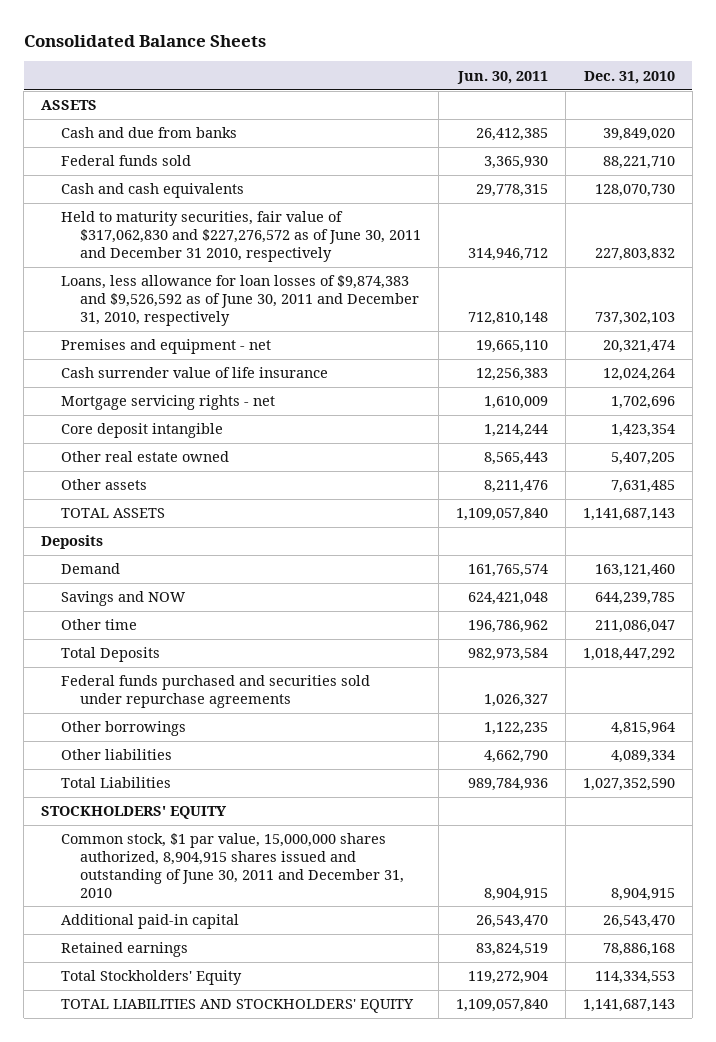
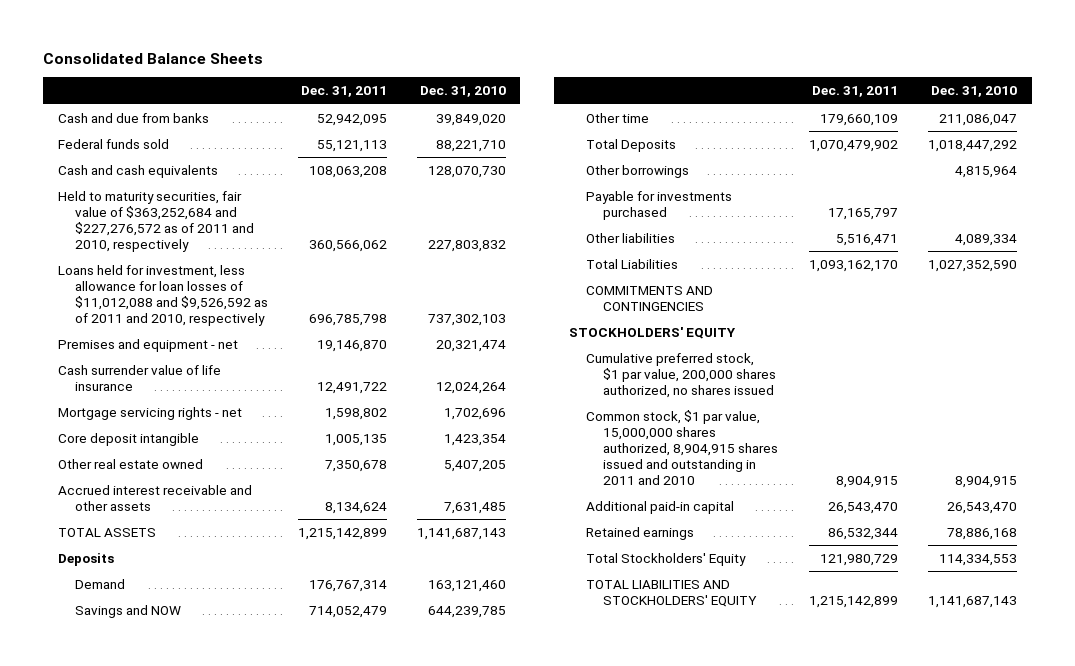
[457,70,549,84] Jun. 30, 2011 -> none
none -> [300,86,387,98] Dec. 31, 2011
[41,100,98,111] ASSETS -> none
[60,211,422,262] Held to maturity securities, fair value of $317,062,830 and $227,276,572 as of June 30, 2011 and December 31 2010, respectively -> [57,190,254,252] Held to maturity securities, fair value of $363,252,684 and $227,276,572 as of 2011 and 2010, respectively
[60,275,420,326] Loans, less allowance for loan losses of $9,874,383 and $9,526,592 as of June 30, 2011 and December 31, 2010, respectively -> [57,264,268,326] Loans held for investment, less allowance for loan losses of $11,012,088 and $9,526,592 as of 2011 and 2010, respectively
[60,479,147,491] Other assets -> [57,484,252,511] Accrued interest receivable and other assets
[60,675,370,709] Federal funds purchased and securities sold under repurchase agreements -> none
none -> [586,190,733,220] Payable for investments purchased
none -> [586,285,714,311] COMMITMENTS AND CONTINGENCIES
none -> [586,352,777,398] Cumulative preferred stock, $1 par value, 200,000 shares authorized, no shares issued
[60,833,405,898] Common stock, $1 par value, 15,000,000 shares authorized, 8,904,915 shares issued and outstanding of June 30, 2011 and December 31, 2010 -> [586,409,779,485] Common stock, $1 par value, 15,000,000 shares authorized, 8,904,915 shares issued and outstanding in 2011 and 2010

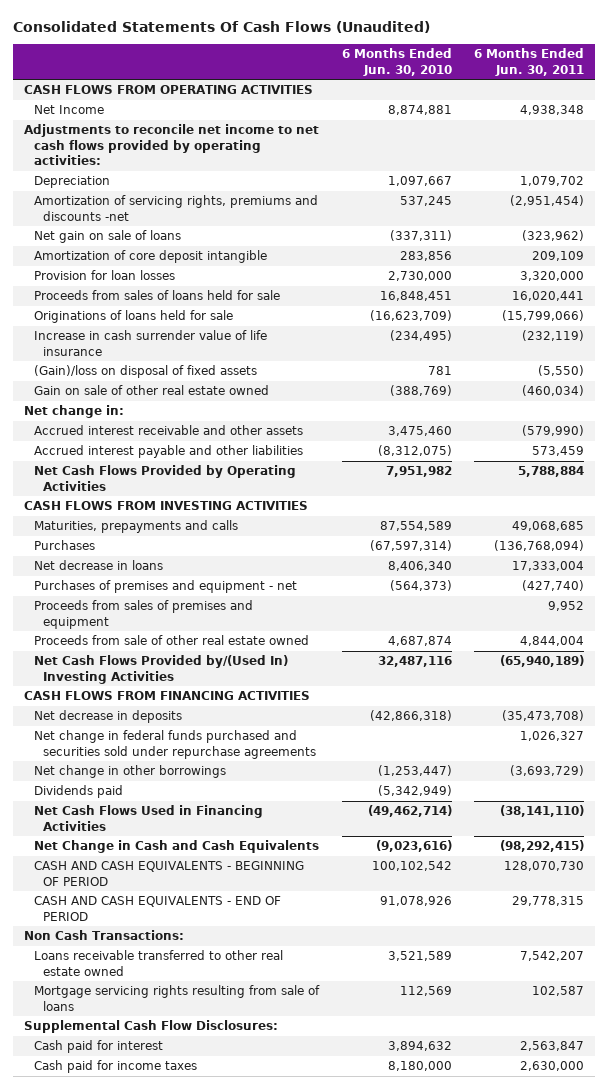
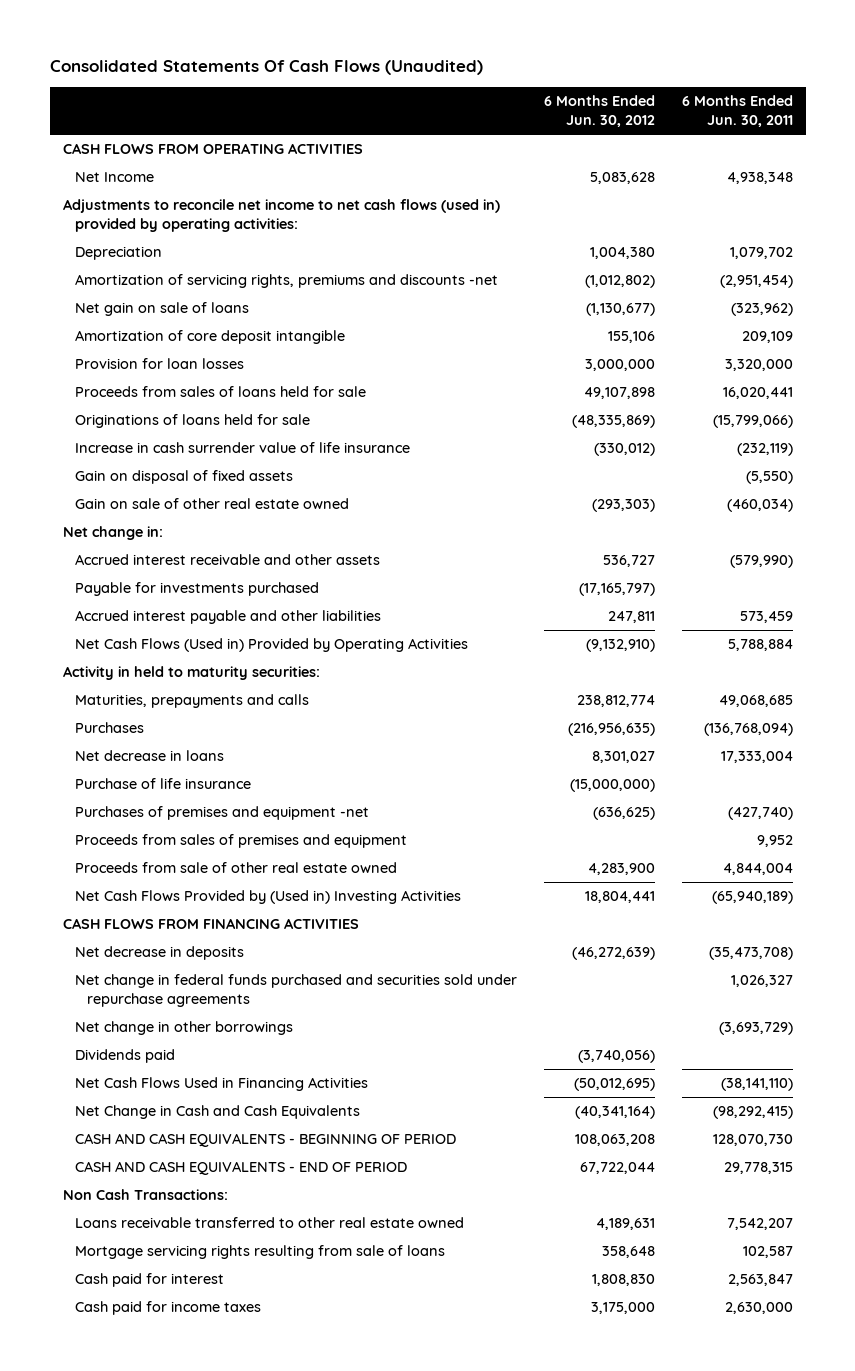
[341,48,452,76] 6 Months Ended Jun. 30, 2010 -> none
none -> [543,95,655,128] 6 Months Ended Jun. 30, 2012
[24,124,320,166] Adjustments to reconcile net income to net cash flows provided by operating activities: -> [62,199,500,233] Adjustments to reconcile net income to net cash flows (used in) provided by operating activities:
[33,365,257,379] (Gain)/loss on disposal of fixed assets -> [74,470,293,485] Gain on disposal of fixed assets
none -> [74,582,319,597] Payable for investments purchased
[24,501,309,511] CASH FLOWS FROM INVESTING ACTIVITIES -> none
[33,465,296,491] Net Cash Flows Provided by Operating Activities -> [74,638,468,653] Net Cash Flows (Used in) Provided by Operating Activities
none -> [62,666,320,681] Activity in held to maturity securities:
none -> [74,778,251,790] Purchase of life insurance
[33,580,297,594] Purchases of premises and equipment - net -> [74,806,369,821] Purchases of premises and equipment -net
[33,655,288,684] Net Cash Flows Provided by/(Used In) Investing Activities -> [74,890,461,905] Net Cash Flows Provided by (Used in) Investing Activities
[24,1020,279,1034] Supplemental Cash Flow Disclosures: -> none

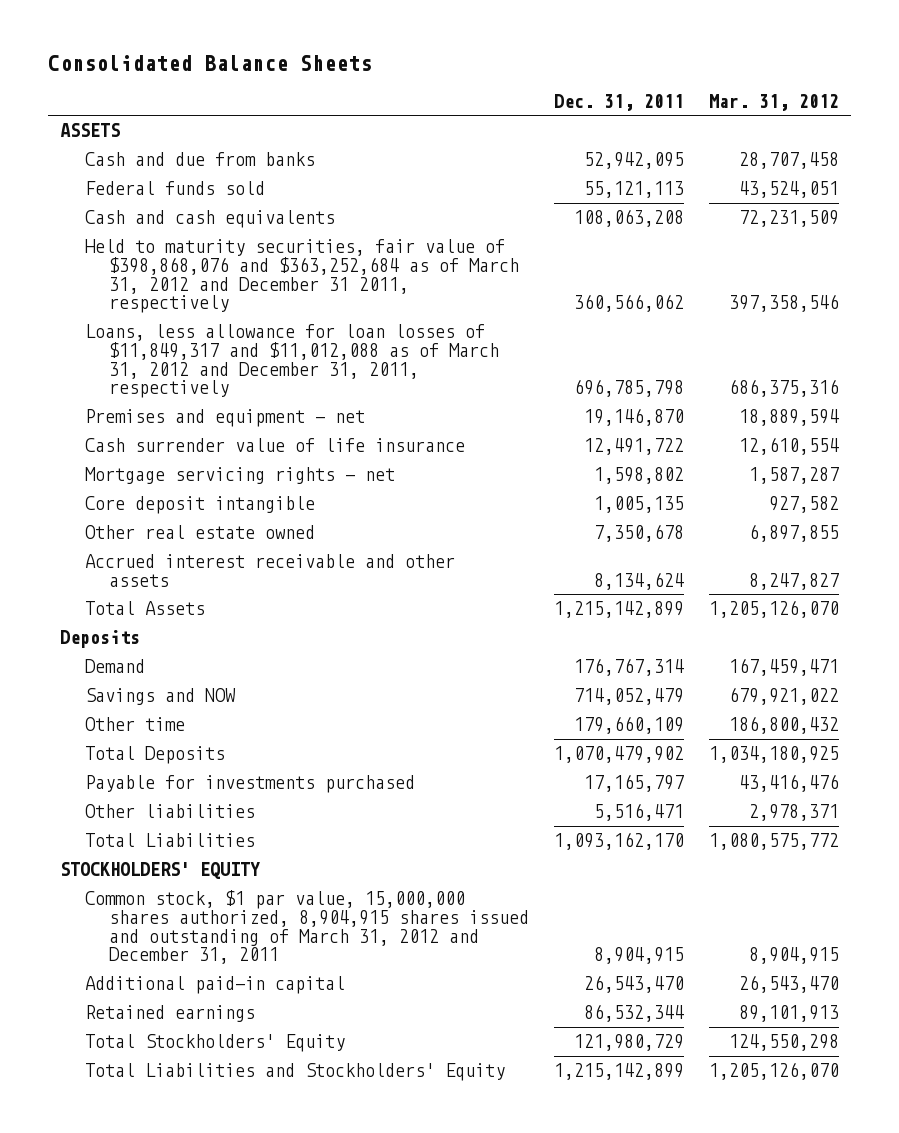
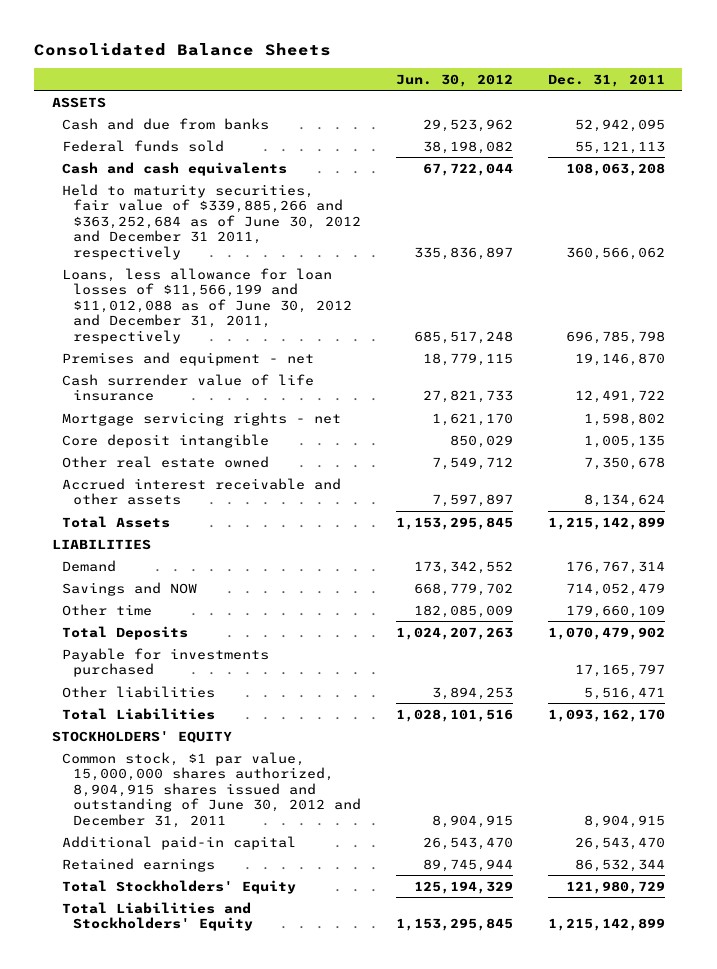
[708,93,839,111] Mar. 31, 2012 -> none
none -> [395,73,513,87] Jun. 30, 2012
[84,239,519,314] Held to maturity securities, fair value of $398,868,076 and $363,252,684 as of March 31, 2012 and December 31 2011, respectively -> [62,183,361,260] Held to maturity securities, fair value of $339,885,266 and $363,252,684 as of June 30, 2012 and December 31 2011, respectively
[84,324,499,399] Loans, less allowance for loan losses of $11,849,317 and $11,012,088 as of March 31, 2012 and December 31, 2011, respectively -> [62,267,352,344] Loans, less allowance for loan losses of $11,566,199 and $11,012,088 as of June 30, 2012 and December 31, 2011, respectively
[60,630,141,649] Deposits -> none
none -> [52,538,152,550] LIABILITIES
[84,890,529,965] Common stock, $1 par value, 15,000,000 shares authorized, 8,904,915 shares issued and outstanding of March 31, 2012 and December 31, 2011 -> [62,751,361,828] Common stock, $1 par value, 15,000,000 shares authorized, 8,904,915 shares issued and outstanding of June 30, 2012 and December 31, 2011

